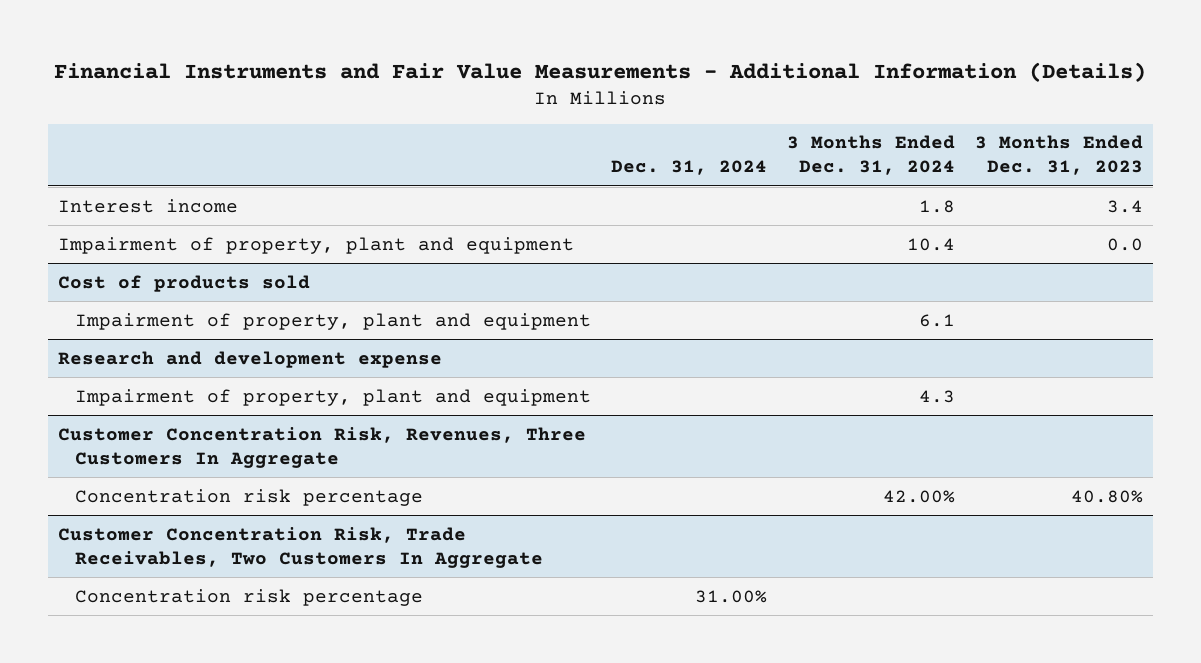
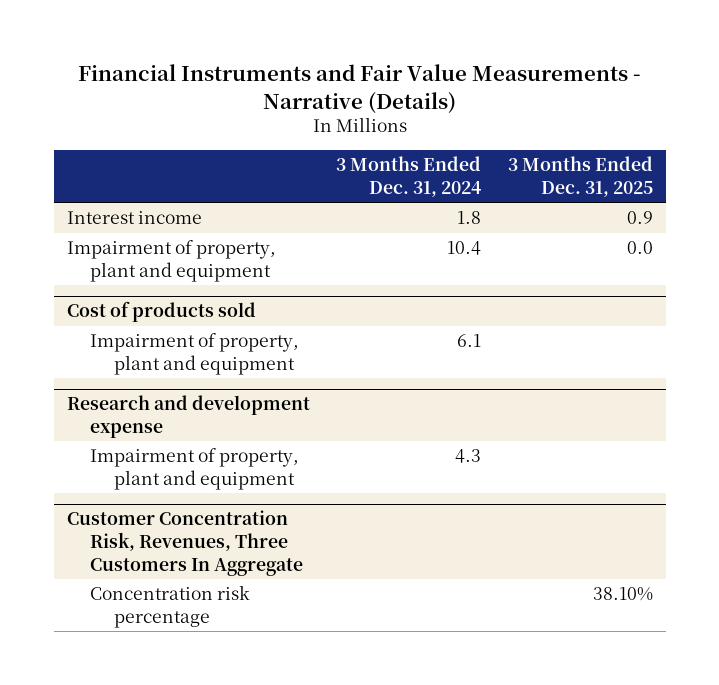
[54,62,1147,83] Financial Instruments and Fair Value Measurements - Additional Information (Details) -> [77,64,641,114] Financial Instruments and Fair Value Measurements - Narrative (Details)
[610,160,767,176] Dec. 31, 2024 -> none
[974,135,1143,176] 3 Months Ended Dec. 31, 2023 -> none
none -> [507,156,653,197] 3 Months Ended Dec. 31, 2025
[74,488,423,506] Concentration risk percentage -> none
[57,526,543,568] Customer Concentration Risk, Trade Receivables, Two Customers In Aggregate -> none

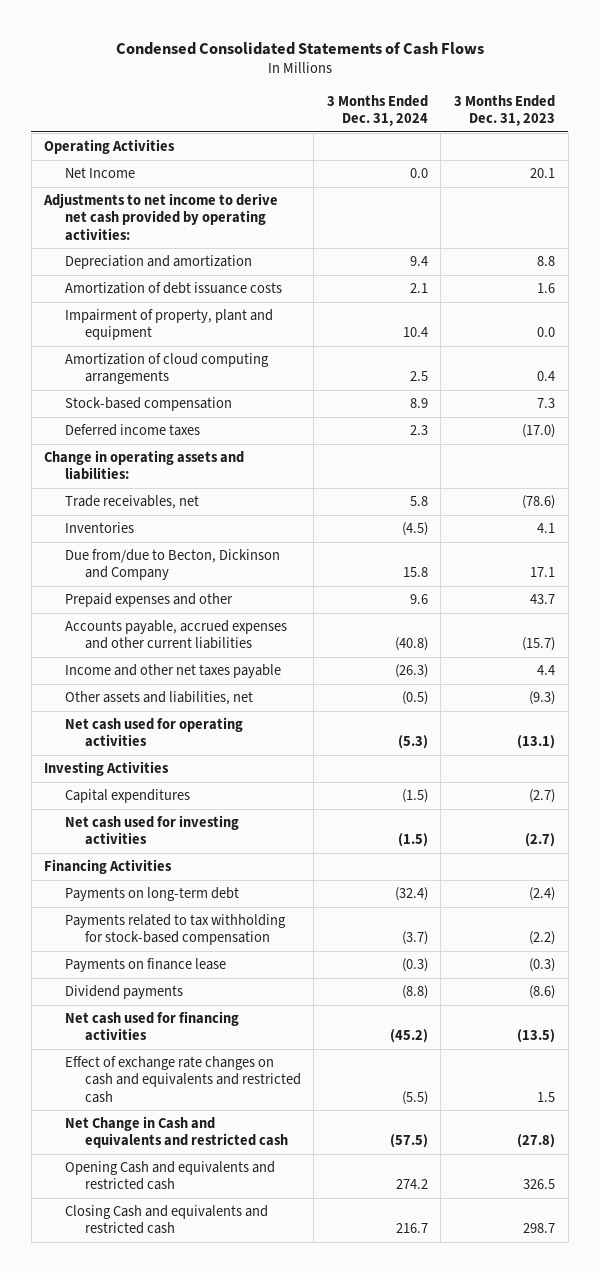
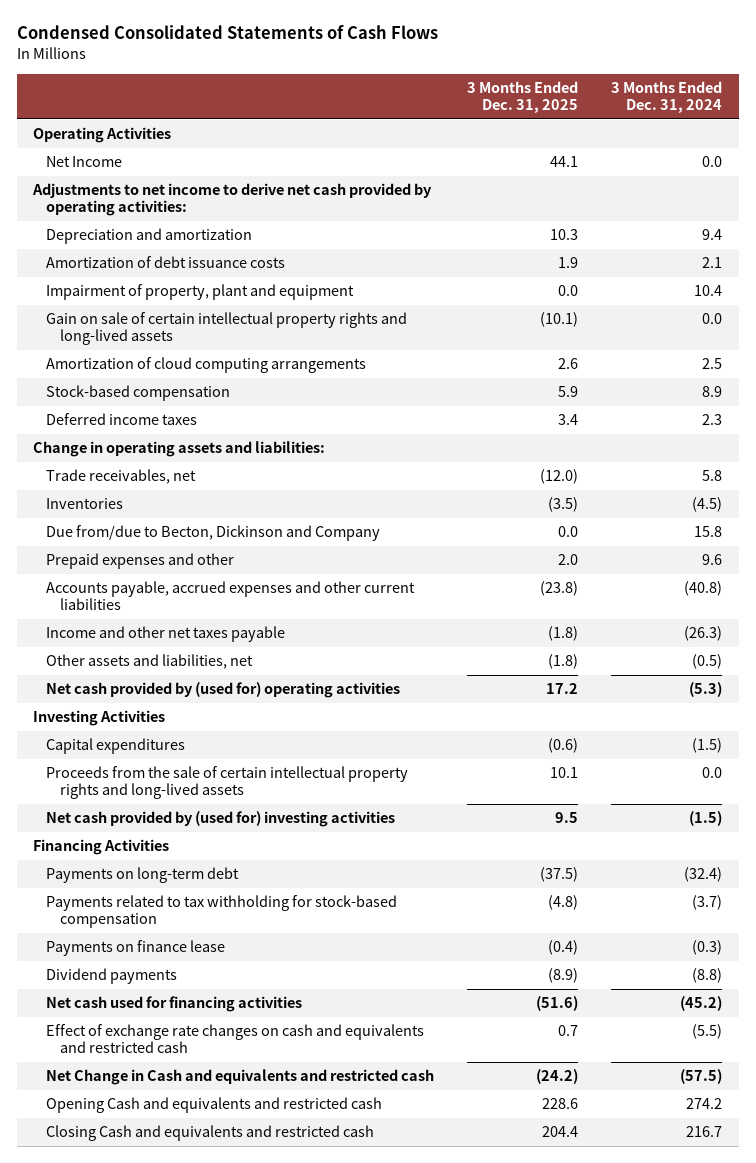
[454,94,556,127] 3 Months Ended Dec. 31, 2023 -> none
none -> [467,80,579,113] 3 Months Ended Dec. 31, 2025
none -> [46,312,408,346] Gain on sale of certain intellectual property rights and long-lived assets
[64,717,243,748] Net cash used for operating activities -> [46,682,401,699] Net cash provided by (used for) operating activities
none -> [46,766,409,800] Proceeds from the sale of certain intellectual property rights and long-lived assets
[64,815,239,846] Net cash used for investing activities -> [46,811,396,828] Net cash provided by (used for) investing activities

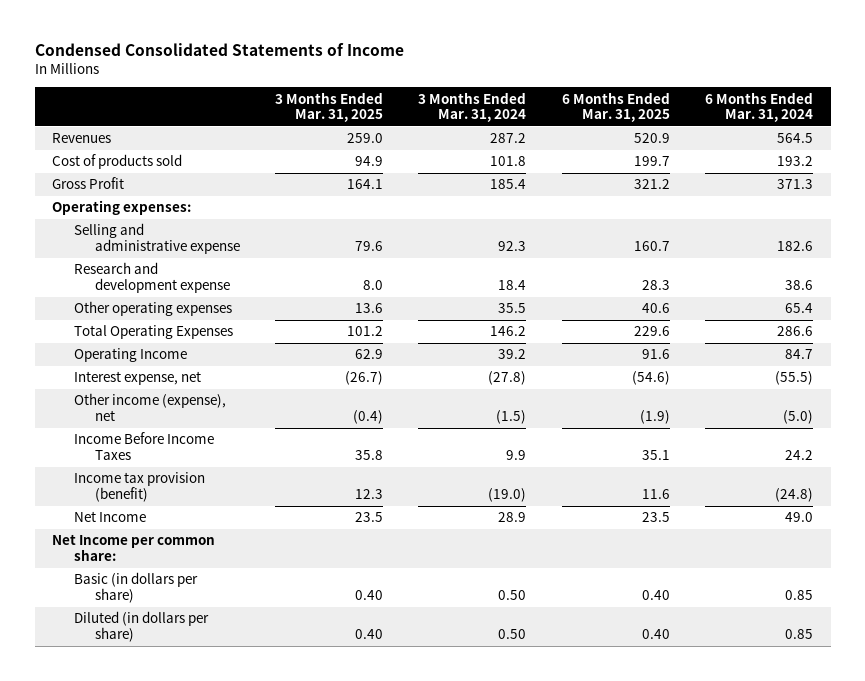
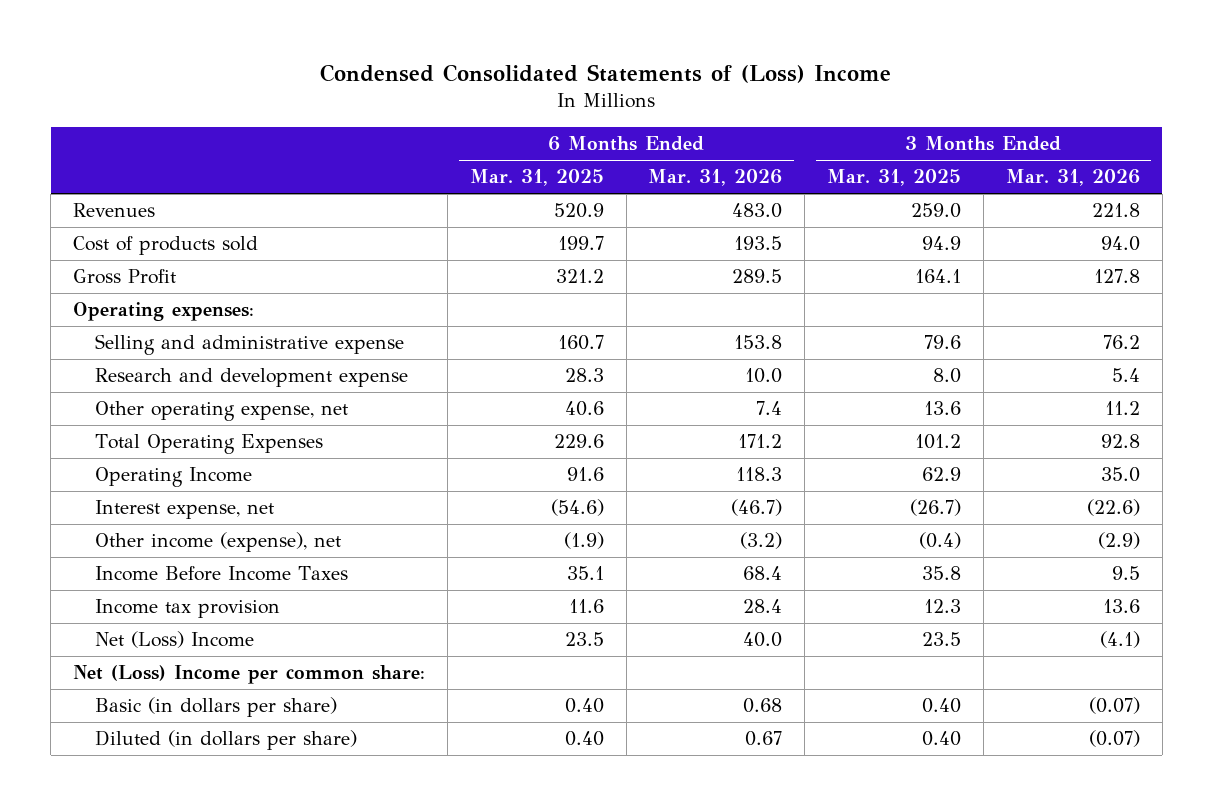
[34,42,404,56] Condensed Consolidated Statements of Income -> [320,64,892,84] Condensed Consolidated Statements of (Loss) Income
[418,91,527,123] 3 Months Ended Mar. 31, 2024 -> none
[704,91,813,123] 6 Months Ended Mar. 31, 2024 -> none
none -> [648,169,783,187] Mar. 31, 2026
none -> [1005,169,1140,187] Mar. 31, 2026
[73,301,232,317] Other operating expenses -> [94,401,348,422] Other operating expense, net
[73,472,205,503] Income tax provision (benefit) -> [94,599,280,619] Income tax provision
[73,511,146,523] Net Income -> [94,631,254,649] Net (Loss) Income
[52,534,216,562] Net Income per common share: -> [73,665,426,685] Net (Loss) Income per common share:

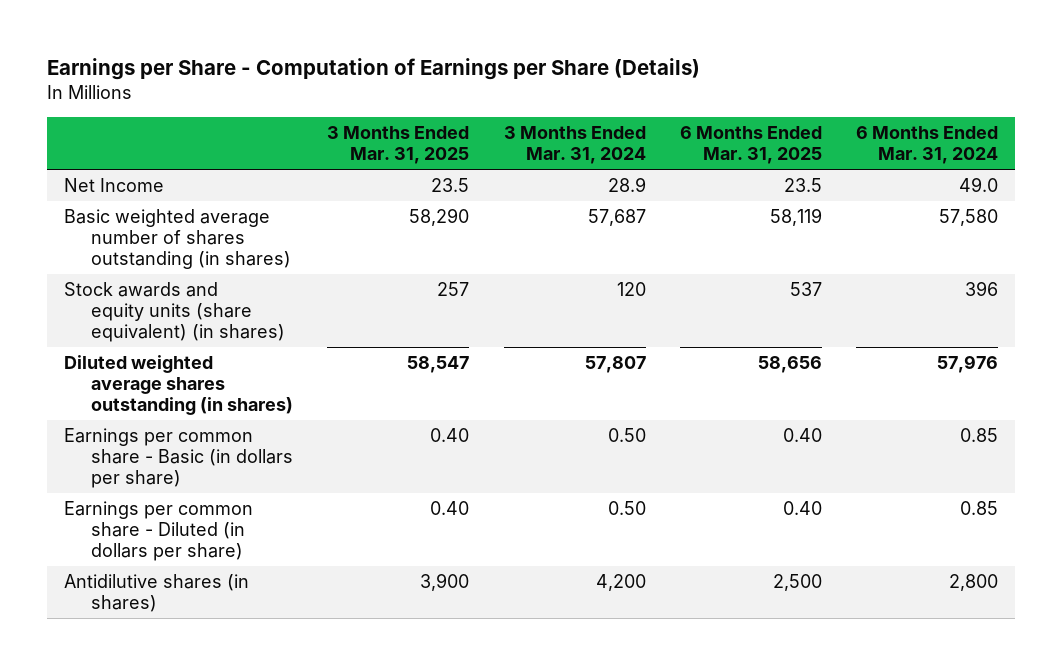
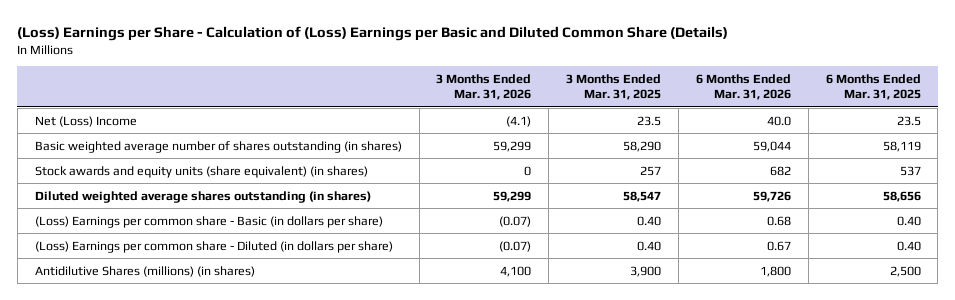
[47,58,701,81] Earnings per Share - Computation of Earnings per Share (Details) -> [17,25,729,41] (Loss) Earnings per Share - Calculation of (Loss) Earnings per Basic and Diluted Common Share (Details)
[503,126,646,165] 3 Months Ended Mar. 31, 2024 -> none
[856,126,999,165] 6 Months Ended Mar. 31, 2024 -> none
none -> [436,73,532,101] 3 Months Ended Mar. 31, 2026
none -> [695,73,791,101] 6 Months Ended Mar. 31, 2026
[64,178,165,193] Net Income -> [34,115,137,127] Net (Loss) Income
[64,428,293,489] Earnings per common share - Basic (in dollars per share) -> [34,215,383,228] (Loss) Earnings per common share - Basic (in dollars per share)
[64,501,254,562] Earnings per common share - Diluted (in dollars per share) -> [34,240,393,253] (Loss) Earnings per common share - Diluted (in dollars per share)
[64,574,250,613] Antidilutive shares (in shares) -> [34,265,255,277] Antidilutive Shares (millions) (in shares)

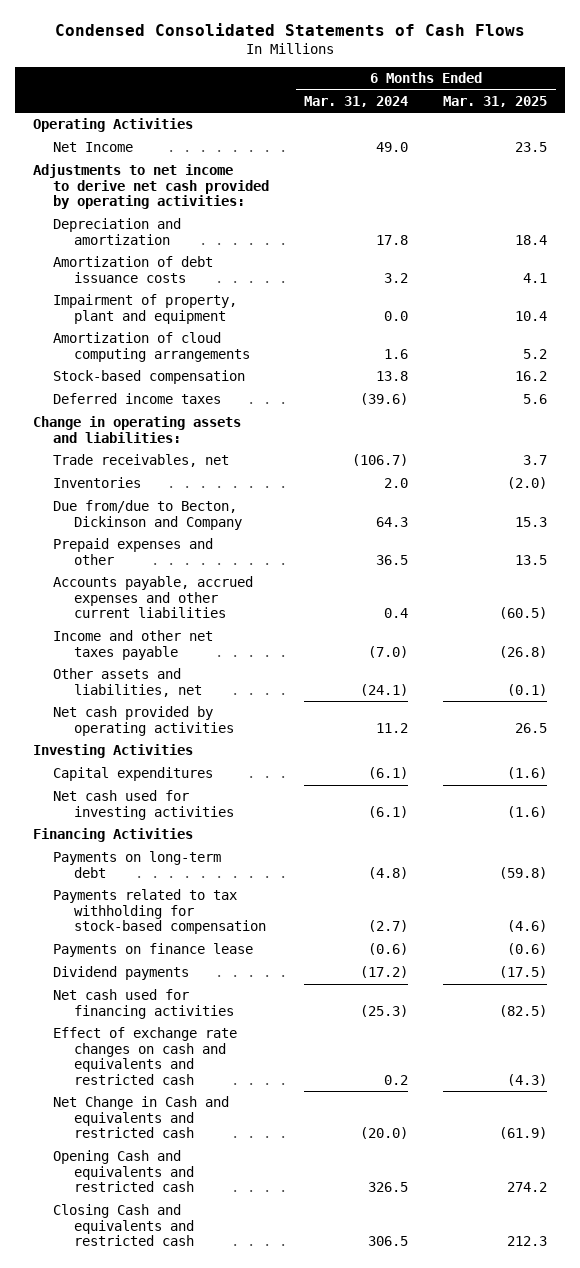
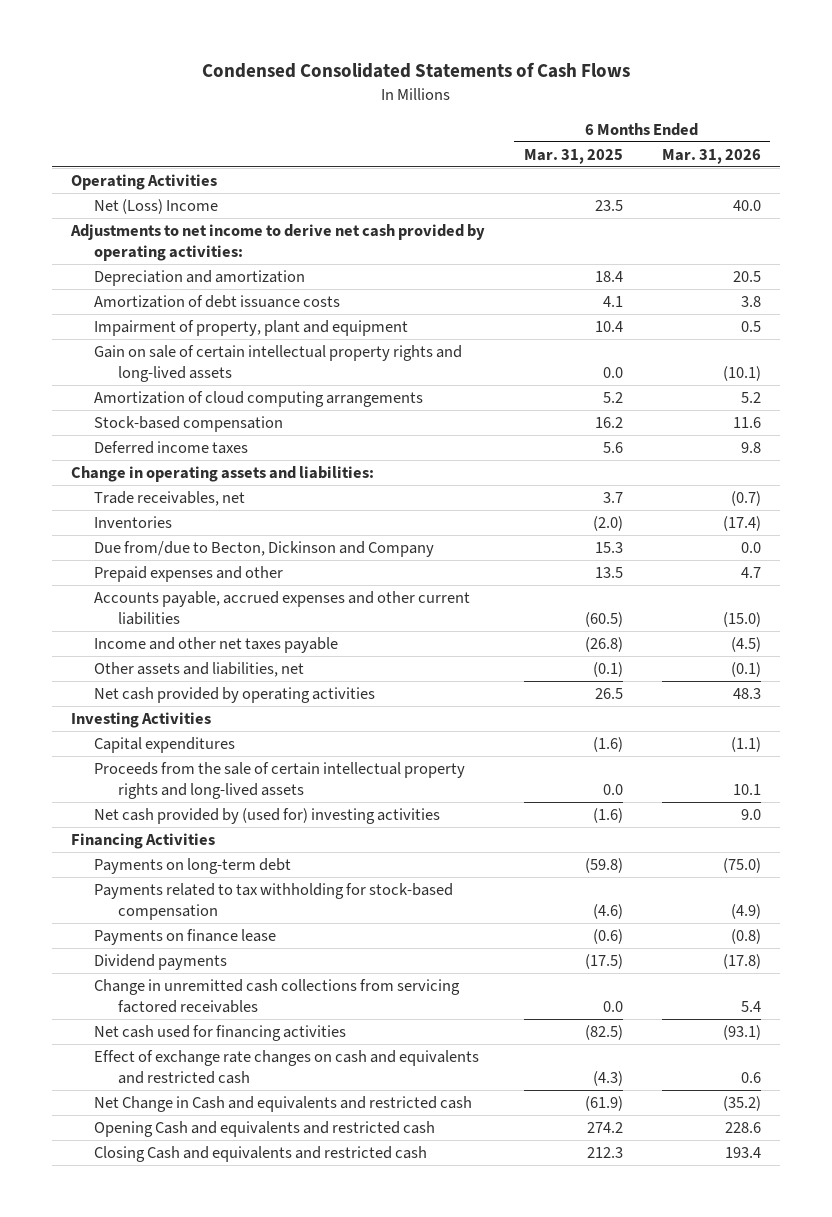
[304,95,409,107] Mar. 31, 2024 -> none
none -> [661,148,761,164] Mar. 31, 2026
[53,142,134,153] Net Income -> [94,199,219,215] Net (Loss) Income
none -> [94,345,463,383] Gain on sale of certain intellectual property rights and long-lived assets
none -> [94,762,466,800] Proceeds from the sale of certain intellectual property rights and long-lived assets
[53,790,234,820] Net cash used for investing activities -> [94,808,441,825] Net cash provided by (used for) investing activities
none -> [94,979,461,1014] Change in unremitted cash collections from servicing factored receivables

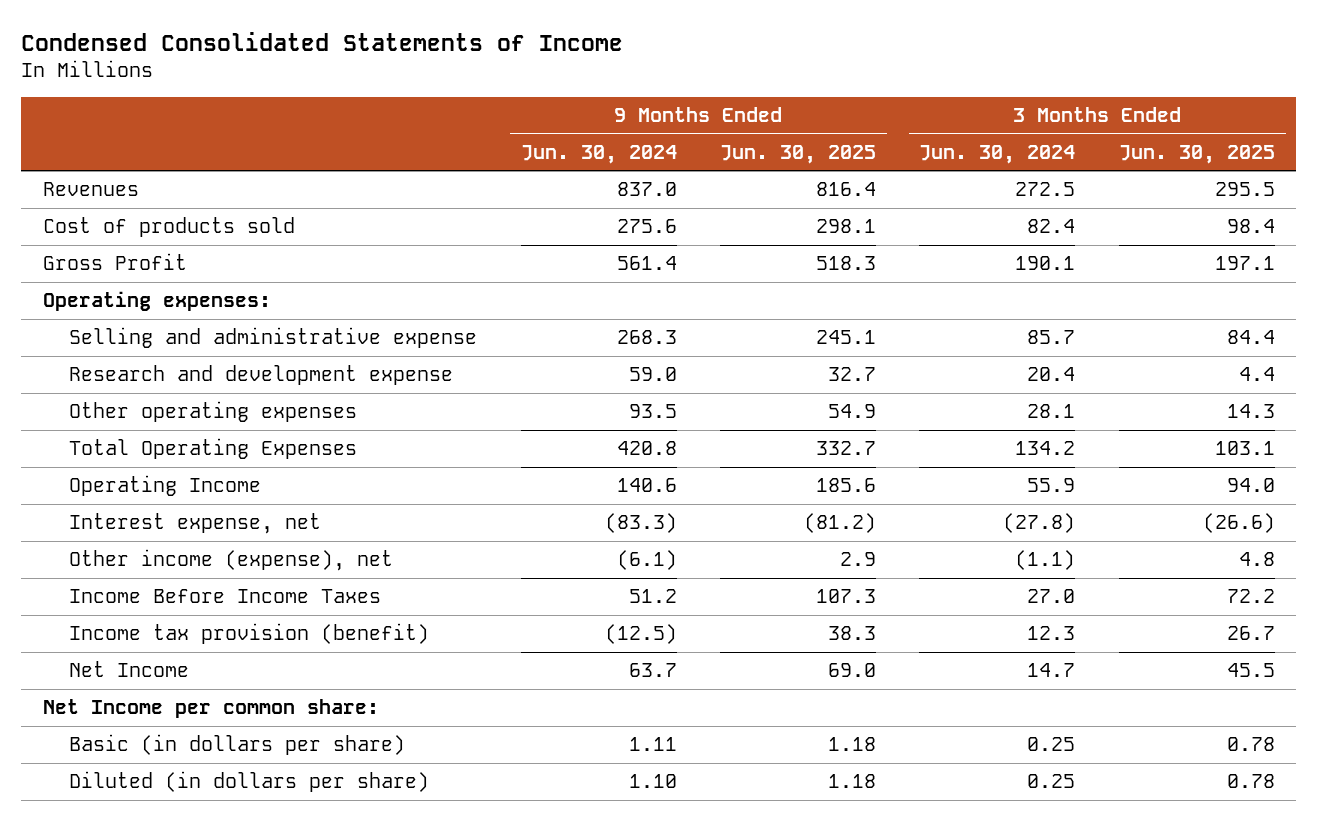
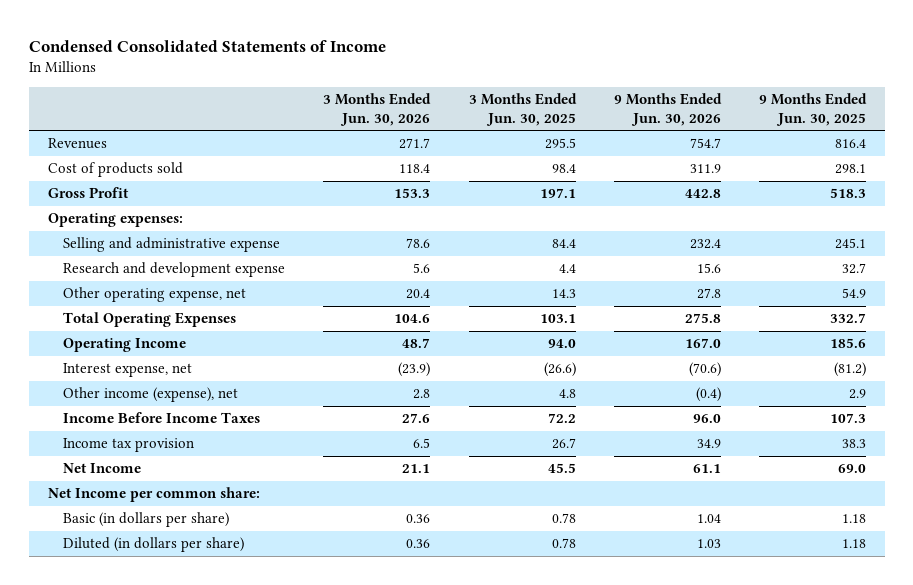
[520,144,677,164] Jun. 30, 2024 -> none
[919,144,1076,164] Jun. 30, 2024 -> none
none -> [323,92,432,126] 3 Months Ended Jun. 30, 2026
none -> [613,92,722,126] 9 Months Ended Jun. 30, 2026
[69,401,358,423] Other operating expenses -> [63,287,247,303] Other operating expense, net
[69,623,430,645] Income tax provision (benefit) -> [63,438,195,453] Income tax provision

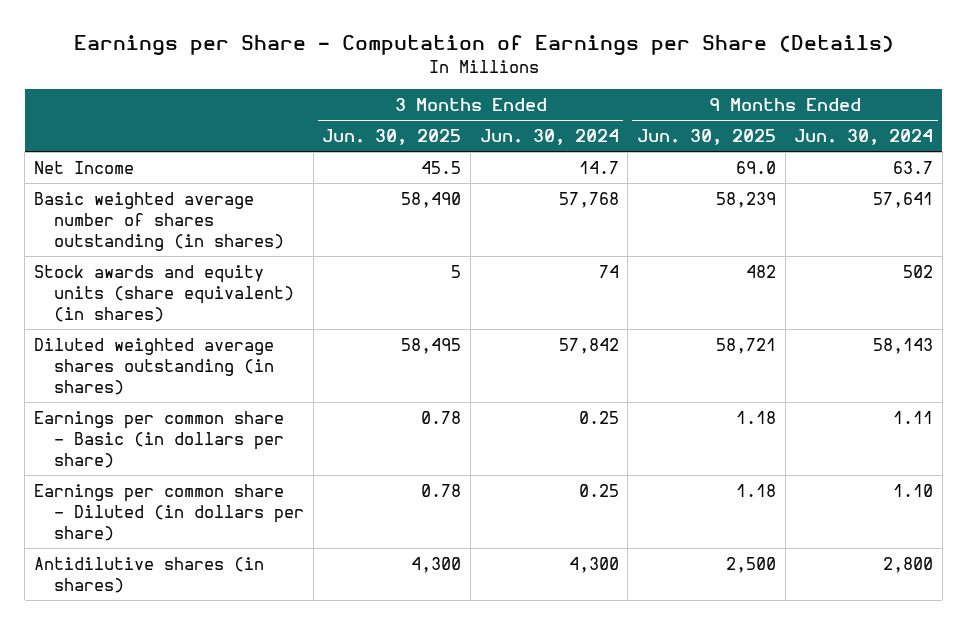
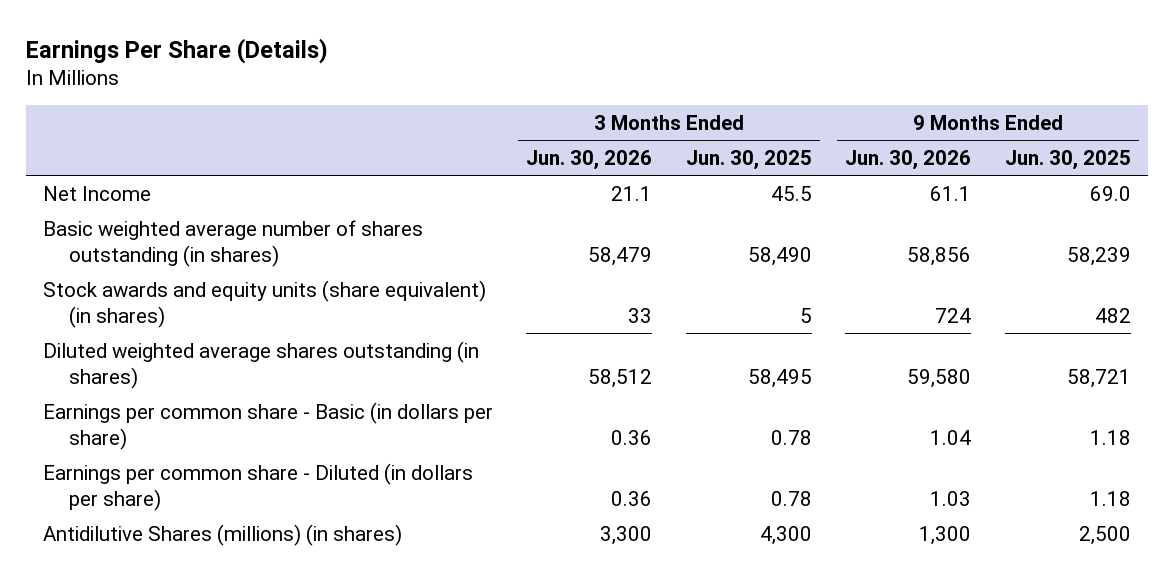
[73,35,894,56] Earnings per Share - Computation of Earnings per Share (Details) -> [26,37,329,64] Earnings Per Share (Details)
[479,129,619,146] Jun. 30, 2024 -> none
[794,129,934,146] Jun. 30, 2024 -> none
none -> [526,149,653,170] Jun. 30, 2026
none -> [845,149,972,170] Jun. 30, 2026
[34,556,265,593] Antidilutive shares (in shares) -> [42,523,402,546] Antidilutive Shares (millions) (in shares)

